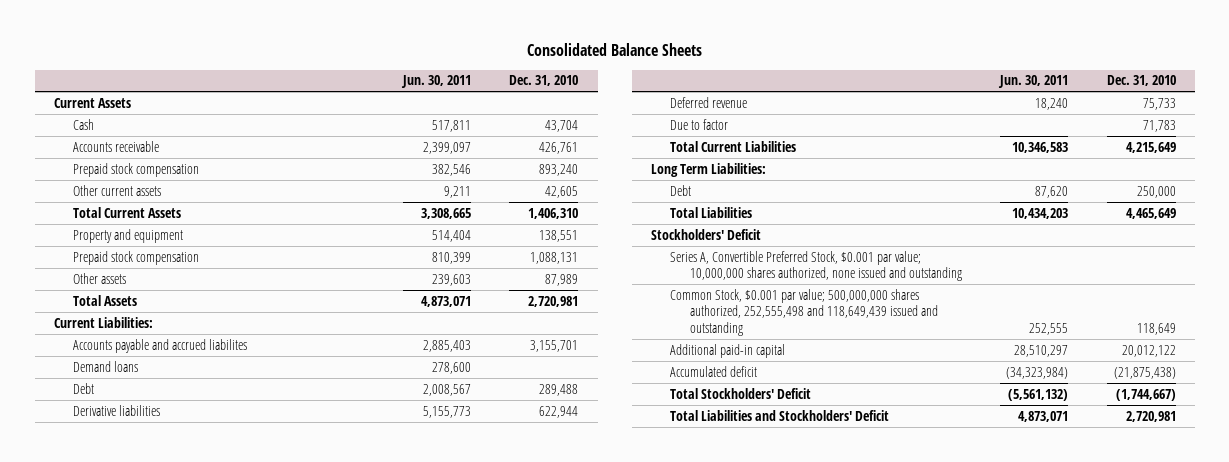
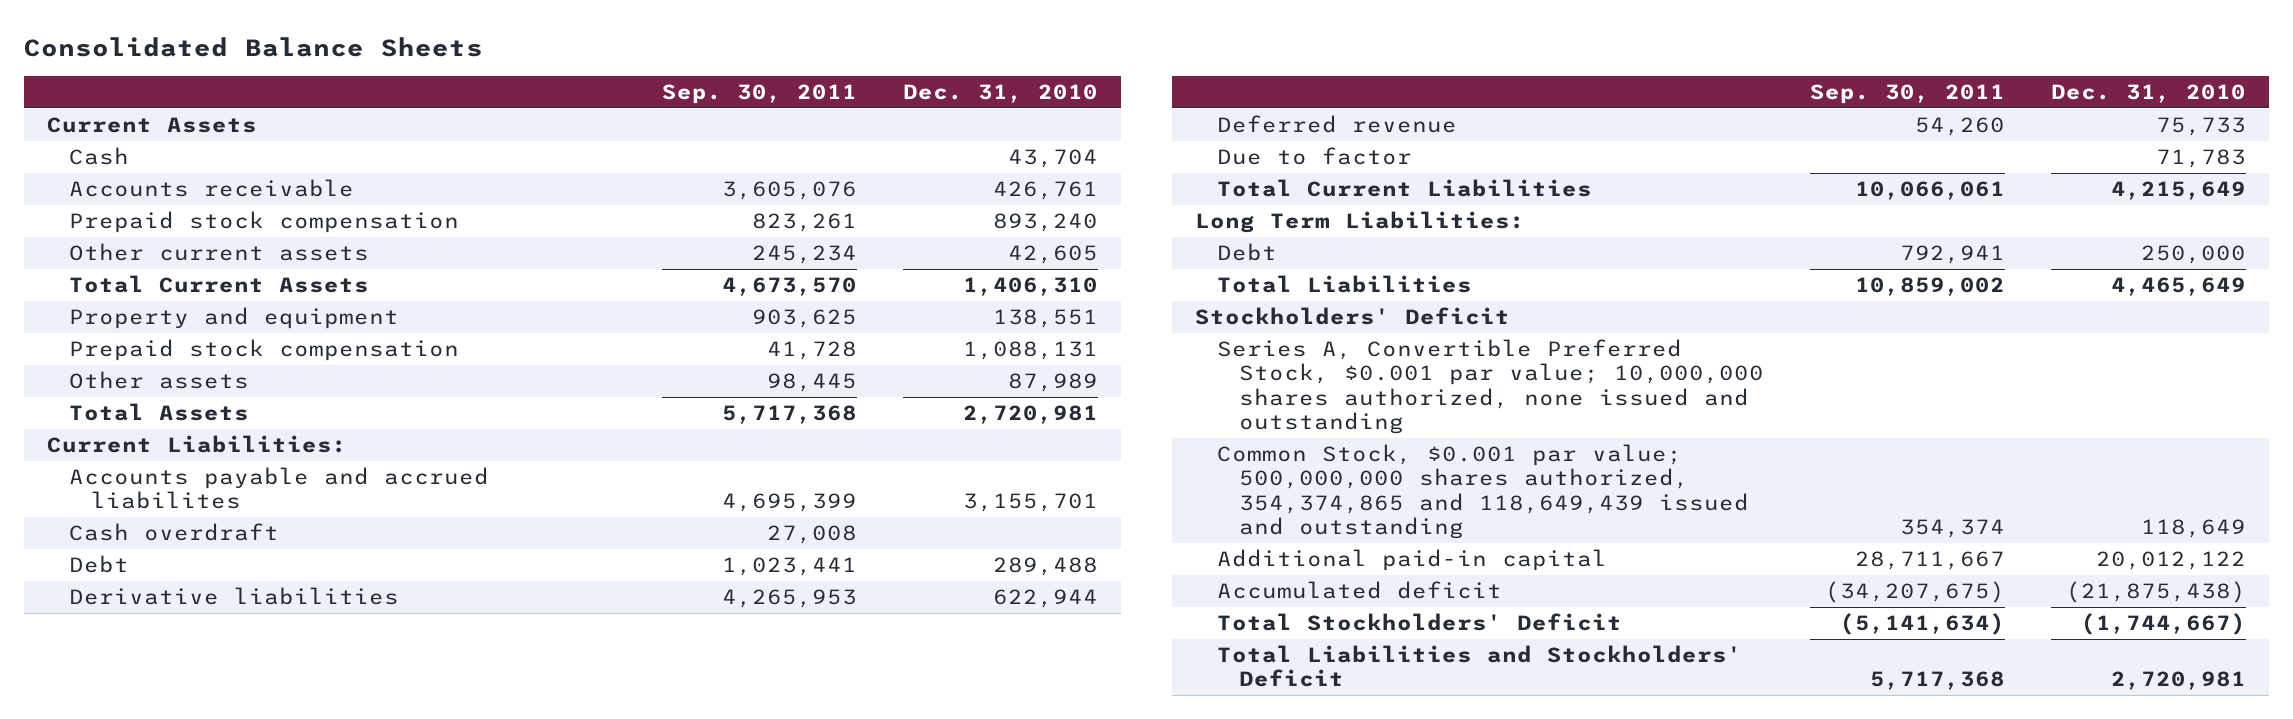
[400,75,471,89] Jun. 30, 2011 -> none
none -> [661,83,857,104] Sep. 30, 2011
[73,360,139,372] Demand loans -> none
none -> [69,522,280,541] Cash overdraft
[670,288,938,336] Common Stock, $0.001 par value; 500,000,000 shares authorized, 252,555,498 and 118,649,439 issued and outstanding -> [1216,443,1749,540] Common Stock, $0.001 par value; 500,000,000 shares authorized, 354,374,865 and 118,649,439 issued and outstanding

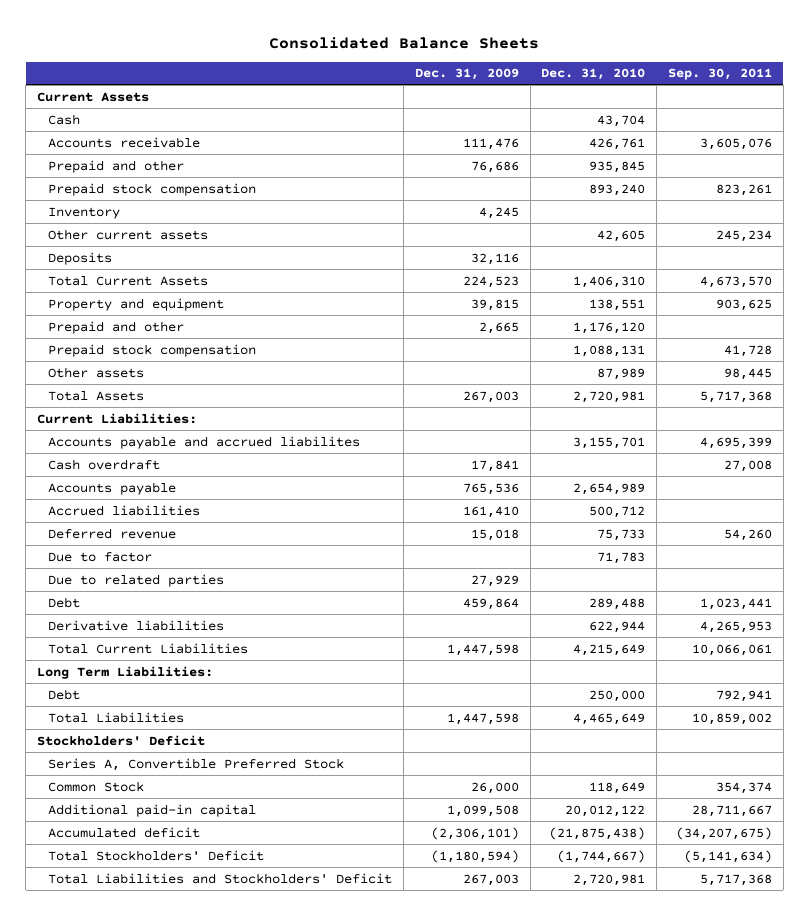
none -> [414,68,519,81] Dec. 31, 2009
none -> [48,159,185,173] Prepaid and other
none -> [48,206,121,219] Inventory
none -> [48,251,113,265] Deposits
none -> [48,320,185,334] Prepaid and other
none -> [48,481,177,495] Accounts payable
none -> [48,504,201,516] Accrued liabilities
none -> [48,573,225,587] Due to related parties
[69,554,130,573] Debt -> [48,596,81,608] Debt
[69,586,400,605] Derivative liabilities -> [48,619,225,631] Derivative liabilities
[1216,338,1764,435] Series A, Convertible Preferred Stock, $0.001 par value; 10,000,000 shares authorized, none issued and outstanding -> [48,757,345,771] Series A, Convertible Preferred Stock
[1216,443,1749,540] Common Stock, $0.001 par value; 500,000,000 shares authorized, 354,374,865 and 118,649,439 issued and outstanding -> [48,780,145,792] Common Stock

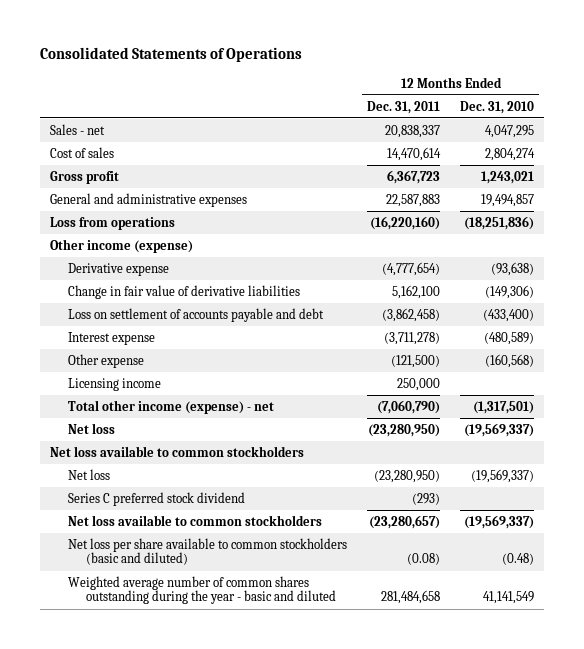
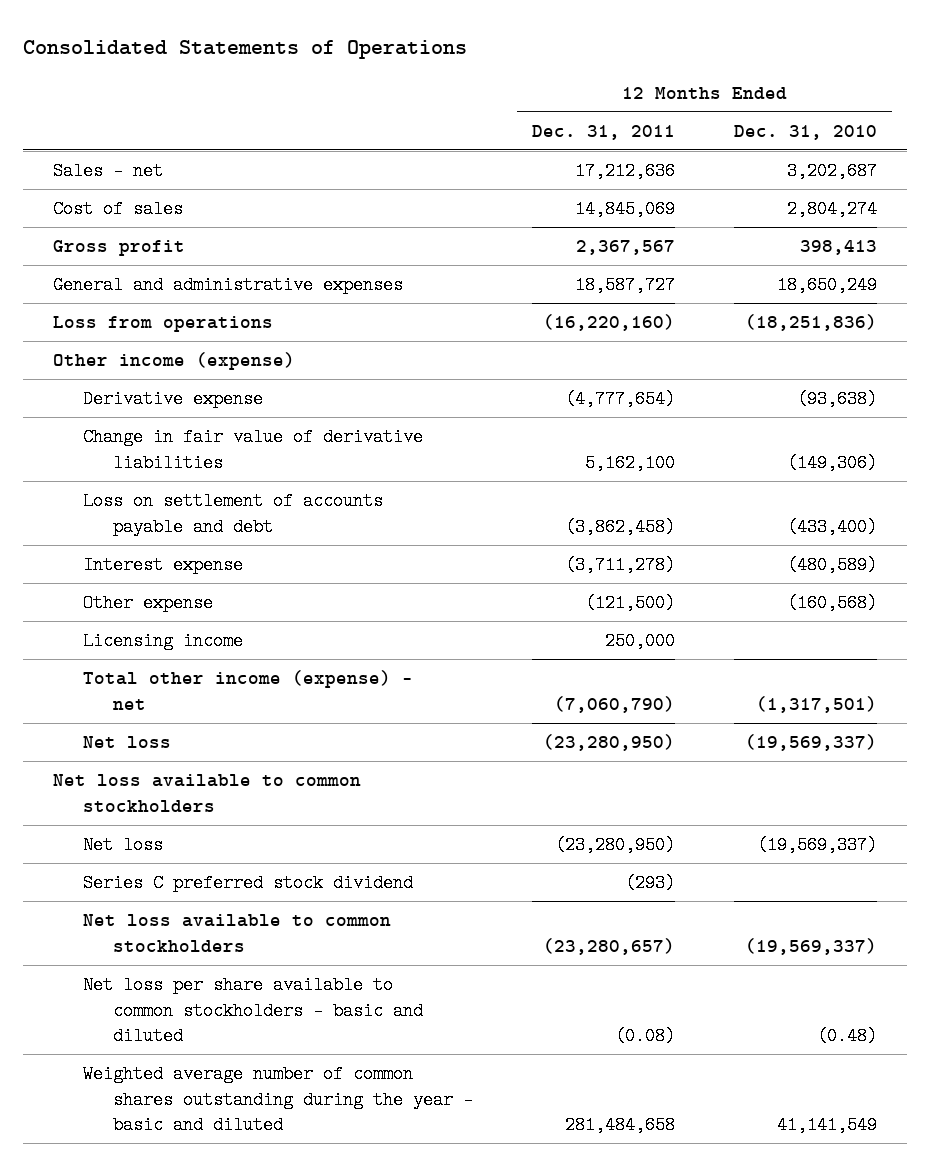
[385,124,441,138] 20,838,337 -> [574,162,675,181] 17,212,636
[485,124,535,138] 4,047,295 -> [787,162,878,181] 3,202,687
[387,146,442,161] 14,470,614 -> [574,200,675,219] 14,845,069
[387,169,441,184] 6,367,723 -> [575,240,675,256] 2,367,567
[481,170,535,184] 1,243,021 -> [800,240,878,256] 398,413
[386,193,441,207] 22,587,883 -> [574,276,675,295] 18,587,727
[481,193,535,207] 19,494,857 -> [777,276,878,295] 18,650,249
[67,537,347,566] Net loss per share available to common stockholders (basic and diluted) -> [82,976,423,1046] Net loss per share available to common stockholders - basic and diluted

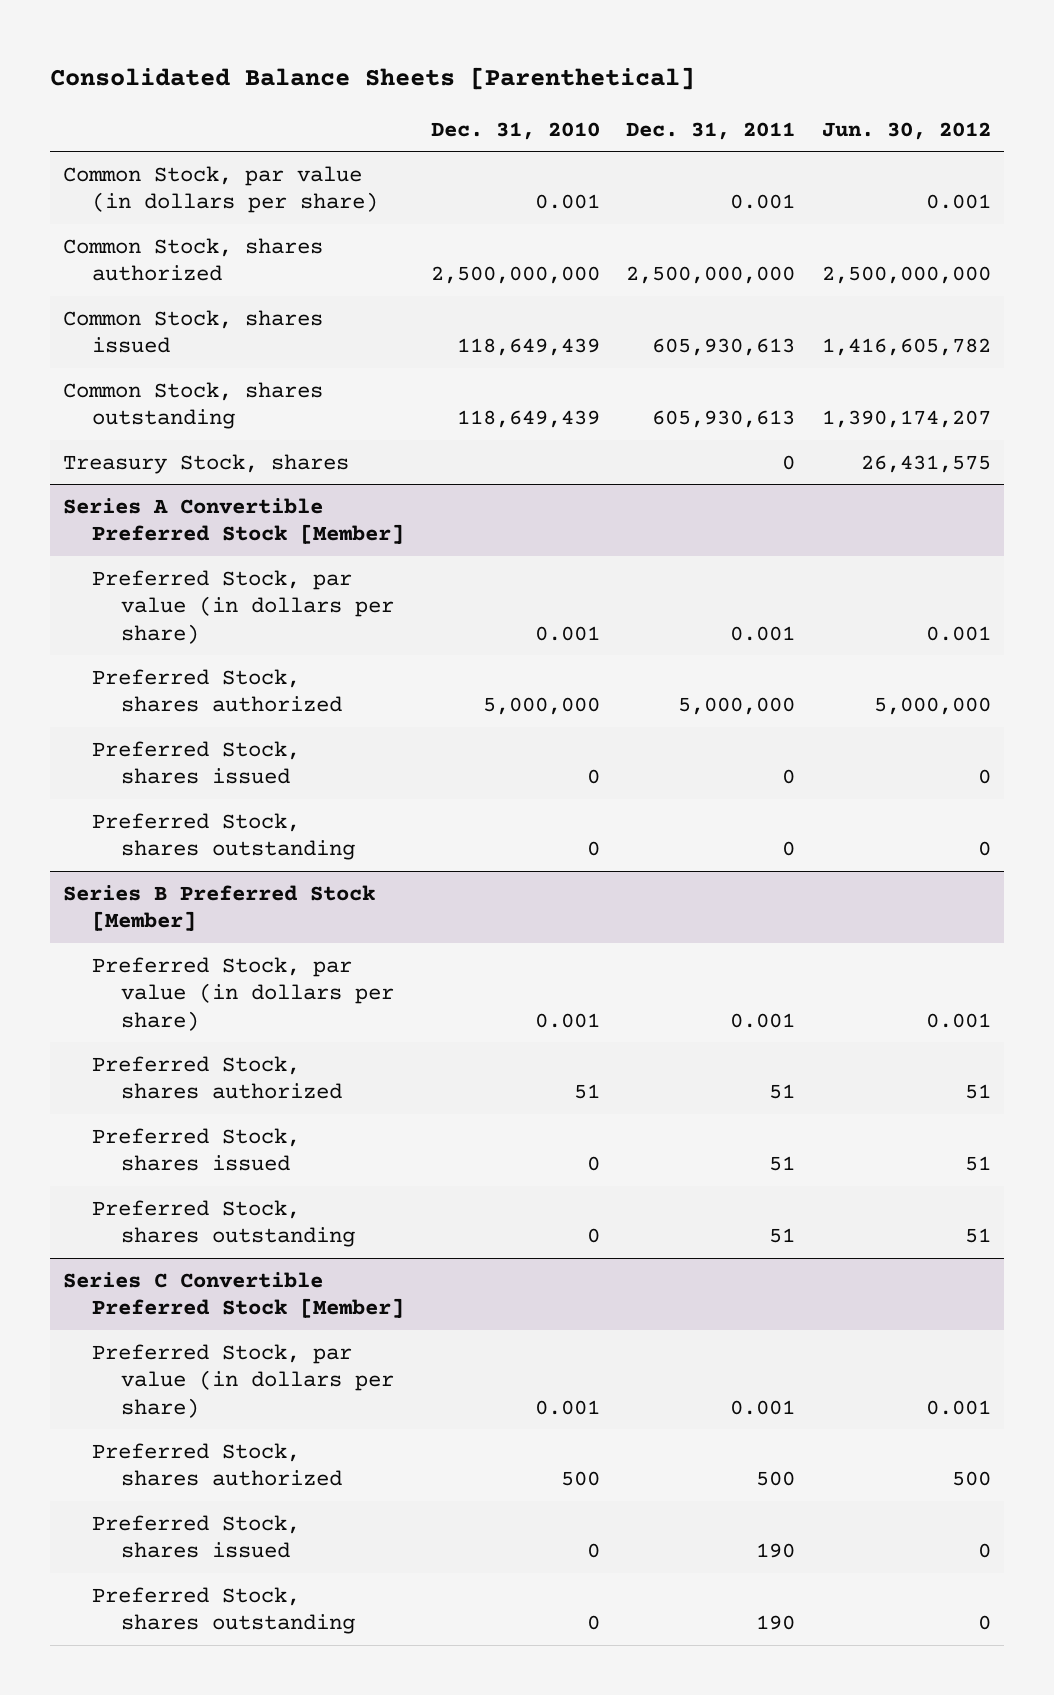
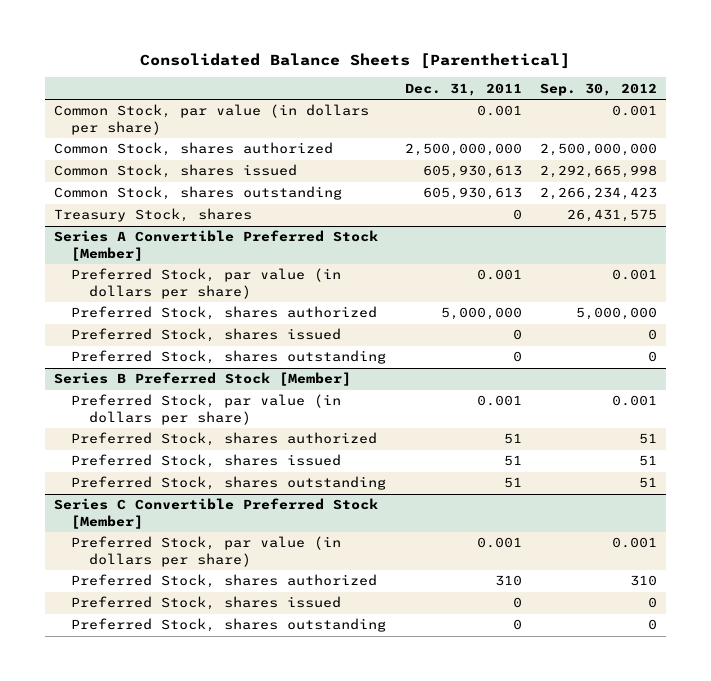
[430,121,600,140] Dec. 31, 2010 -> none
[821,121,991,140] Jun. 30, 2012 -> none
none -> [540,82,658,96] Sep. 30, 2012
[756,1471,796,1487] 500 -> [494,575,522,587] 310
[756,1543,796,1559] 190 -> [512,597,522,609] 0
[756,1615,796,1631] 190 -> [512,619,522,631] 0

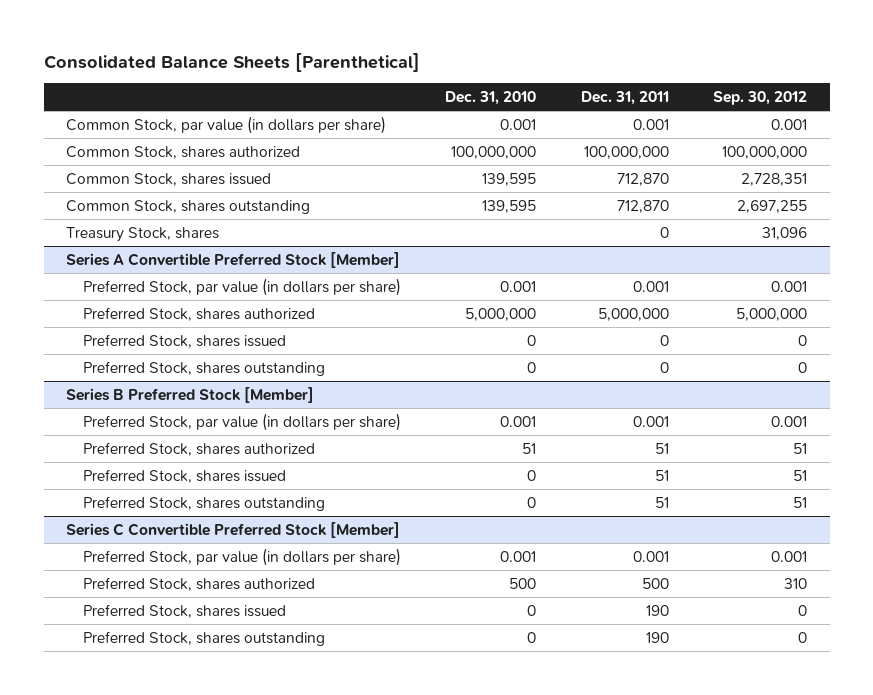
none -> [445,90,537,105] Dec. 31, 2010
[404,143,522,157] 2,500,000,000 -> [583,145,669,159] 100,000,000
[540,143,658,157] 2,500,000,000 -> [722,145,808,159] 100,000,000
[422,165,522,179] 605,930,613 -> [616,172,669,186] 712,870
[540,165,658,179] 2,292,665,998 -> [741,172,808,186] 2,728,351
[422,187,522,201] 605,930,613 -> [616,199,669,213] 712,870
[540,187,658,201] 2,266,234,423 -> [737,199,808,213] 2,697,255
[567,209,658,223] 26,431,575 -> [762,226,808,240] 31,096
[494,575,522,587] 310 -> [641,577,669,589] 500
[512,597,522,609] 0 -> [645,604,669,616] 190
[512,619,522,631] 0 -> [645,631,669,643] 190

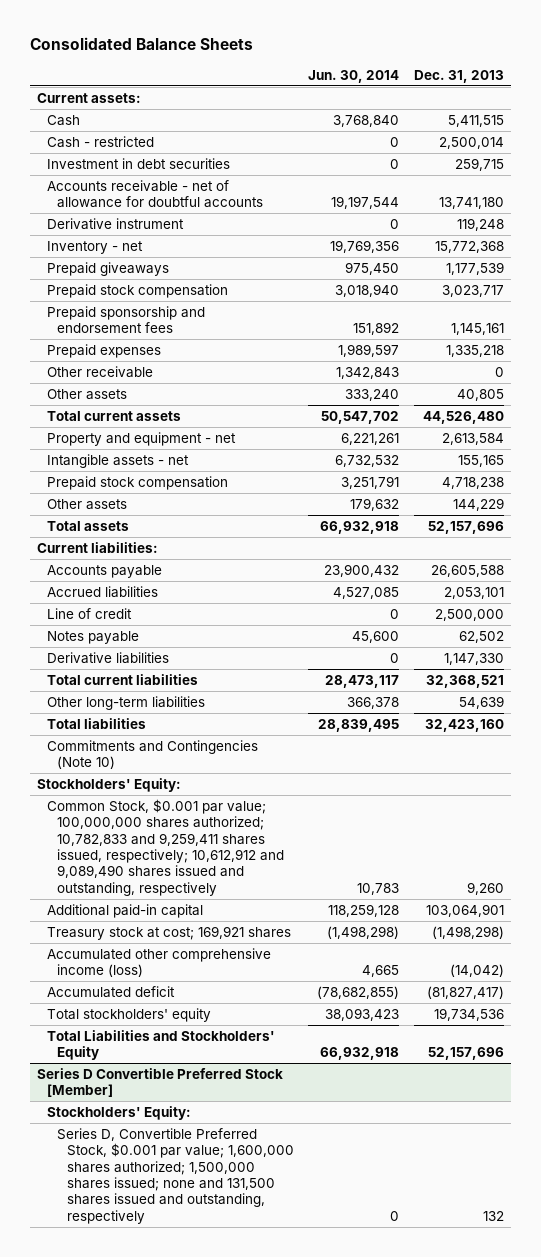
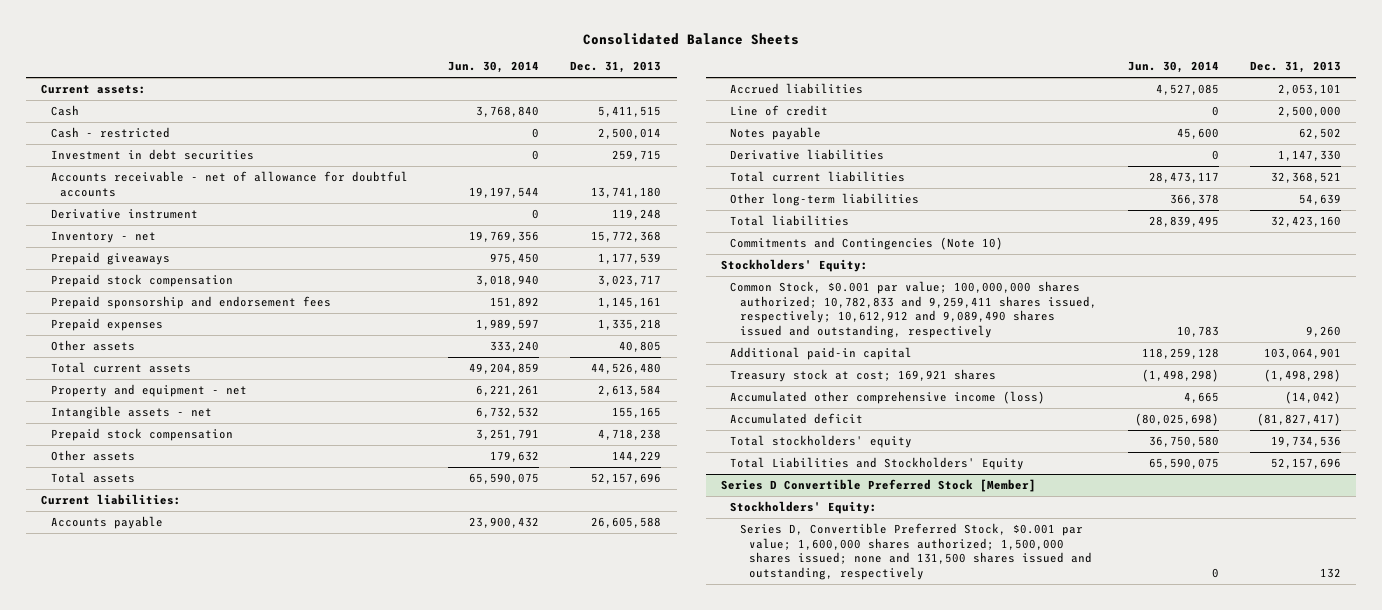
[46,365,153,378] Other receivable -> none
[321,410,400,424] 50,547,702 -> [469,363,540,375] 49,204,859
[320,520,400,534] 66,932,918 -> [469,473,540,485] 65,590,075
[317,985,400,999] (78,682,855) -> [1134,413,1219,427] (80,025,698)
[325,1007,400,1021] 38,093,423 -> [1148,436,1219,448] 36,750,580
[320,1047,400,1061] 66,932,918 -> [1148,458,1219,470] 65,590,075

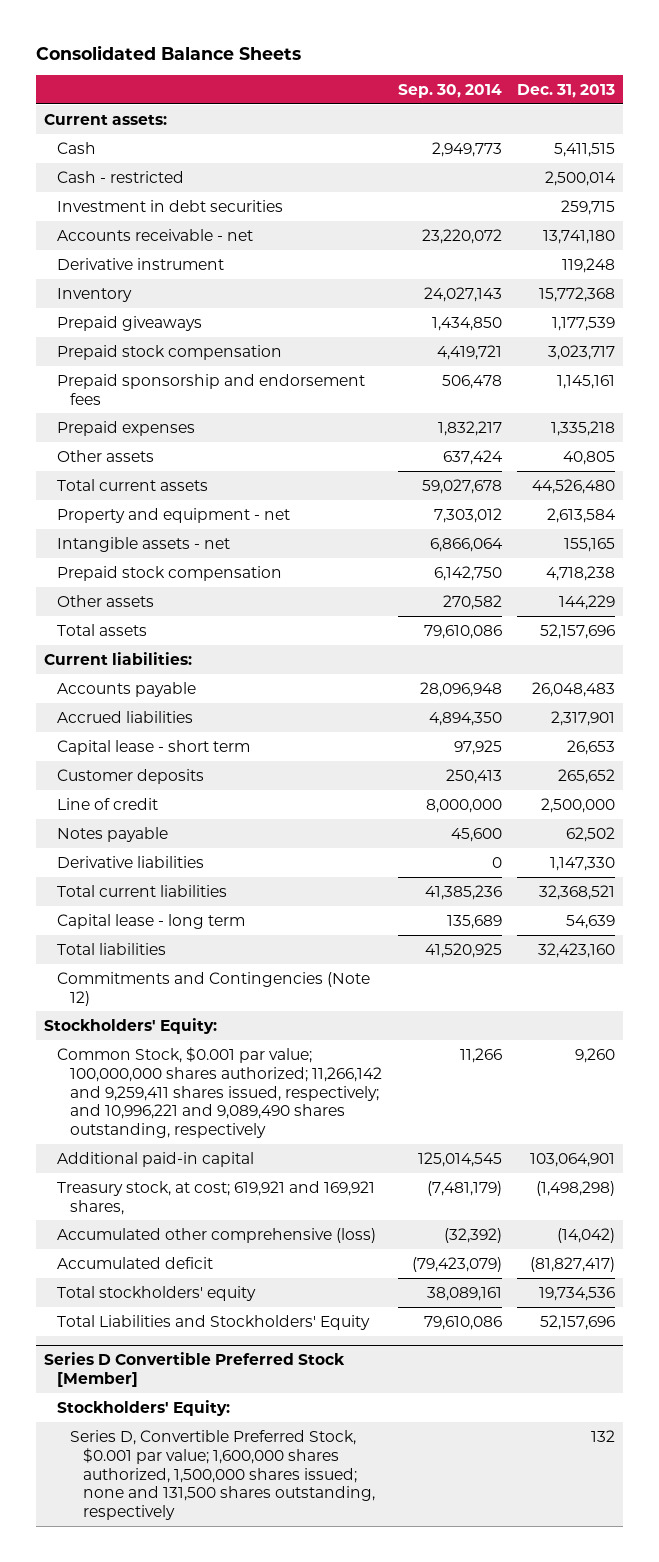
[448,61,540,74] Jun. 30, 2014 -> none
none -> [397,83,502,98] Sep. 30, 2014
[50,171,408,197] Accounts receivable - net of allowance for doubtful accounts -> [57,228,254,241] Accounts receivable - net
[50,231,156,244] Inventory - net -> [57,287,133,302] Inventory
[591,517,662,529] 26,605,588 -> [532,681,616,697] 26,048,483
[1277,84,1341,96] 2,053,101 -> [551,710,616,726] 2,317,901
none -> [57,739,251,755] Capital lease - short term
none -> [57,768,205,784] Customer deposits
[730,193,920,207] Other long-term liabilities -> [57,913,246,929] Capital lease - long term
[730,237,1004,251] Commitments and Contingencies (Note 10) -> [57,971,371,1006] Commitments and Contingencies (Note 12)
[730,281,1097,338] Common Stock, $0.001 par value; 100,000,000 shares authorized; 10,782,833 and 9,259,411 shares issued, respectively; 10,612,912 and 9,089,490 shares issued and outstanding, respectively -> [57,1046,383,1139] Common Stock, $0.001 par value; 100,000,000 shares authorized; 11,266,142 and 9,259,411 shares issued, respectively; and 10,996,221 and 9,089,490 shares outstanding, respectively
[730,369,997,383] Treasury stock at cost; 169,921 shares -> [57,1180,376,1215] Treasury stock, at cost; 619,921 and 169,921 shares,
[730,391,1046,405] Accumulated other comprehensive income (loss) -> [57,1227,377,1243] Accumulated other comprehensive (loss)
[739,523,1093,580] Series D, Convertible Preferred Stock, $0.001 par value; 1,600,000 shares authorized; 1,500,000 shares issued; none and 131,500 shares issued and outstanding, respectively -> [70,1429,376,1521] Series D, Convertible Preferred Stock, $0.001 par value; 1,600,000 shares authorized, 1,500,000 shares issued; none and 131,500 shares outstanding, respectively

